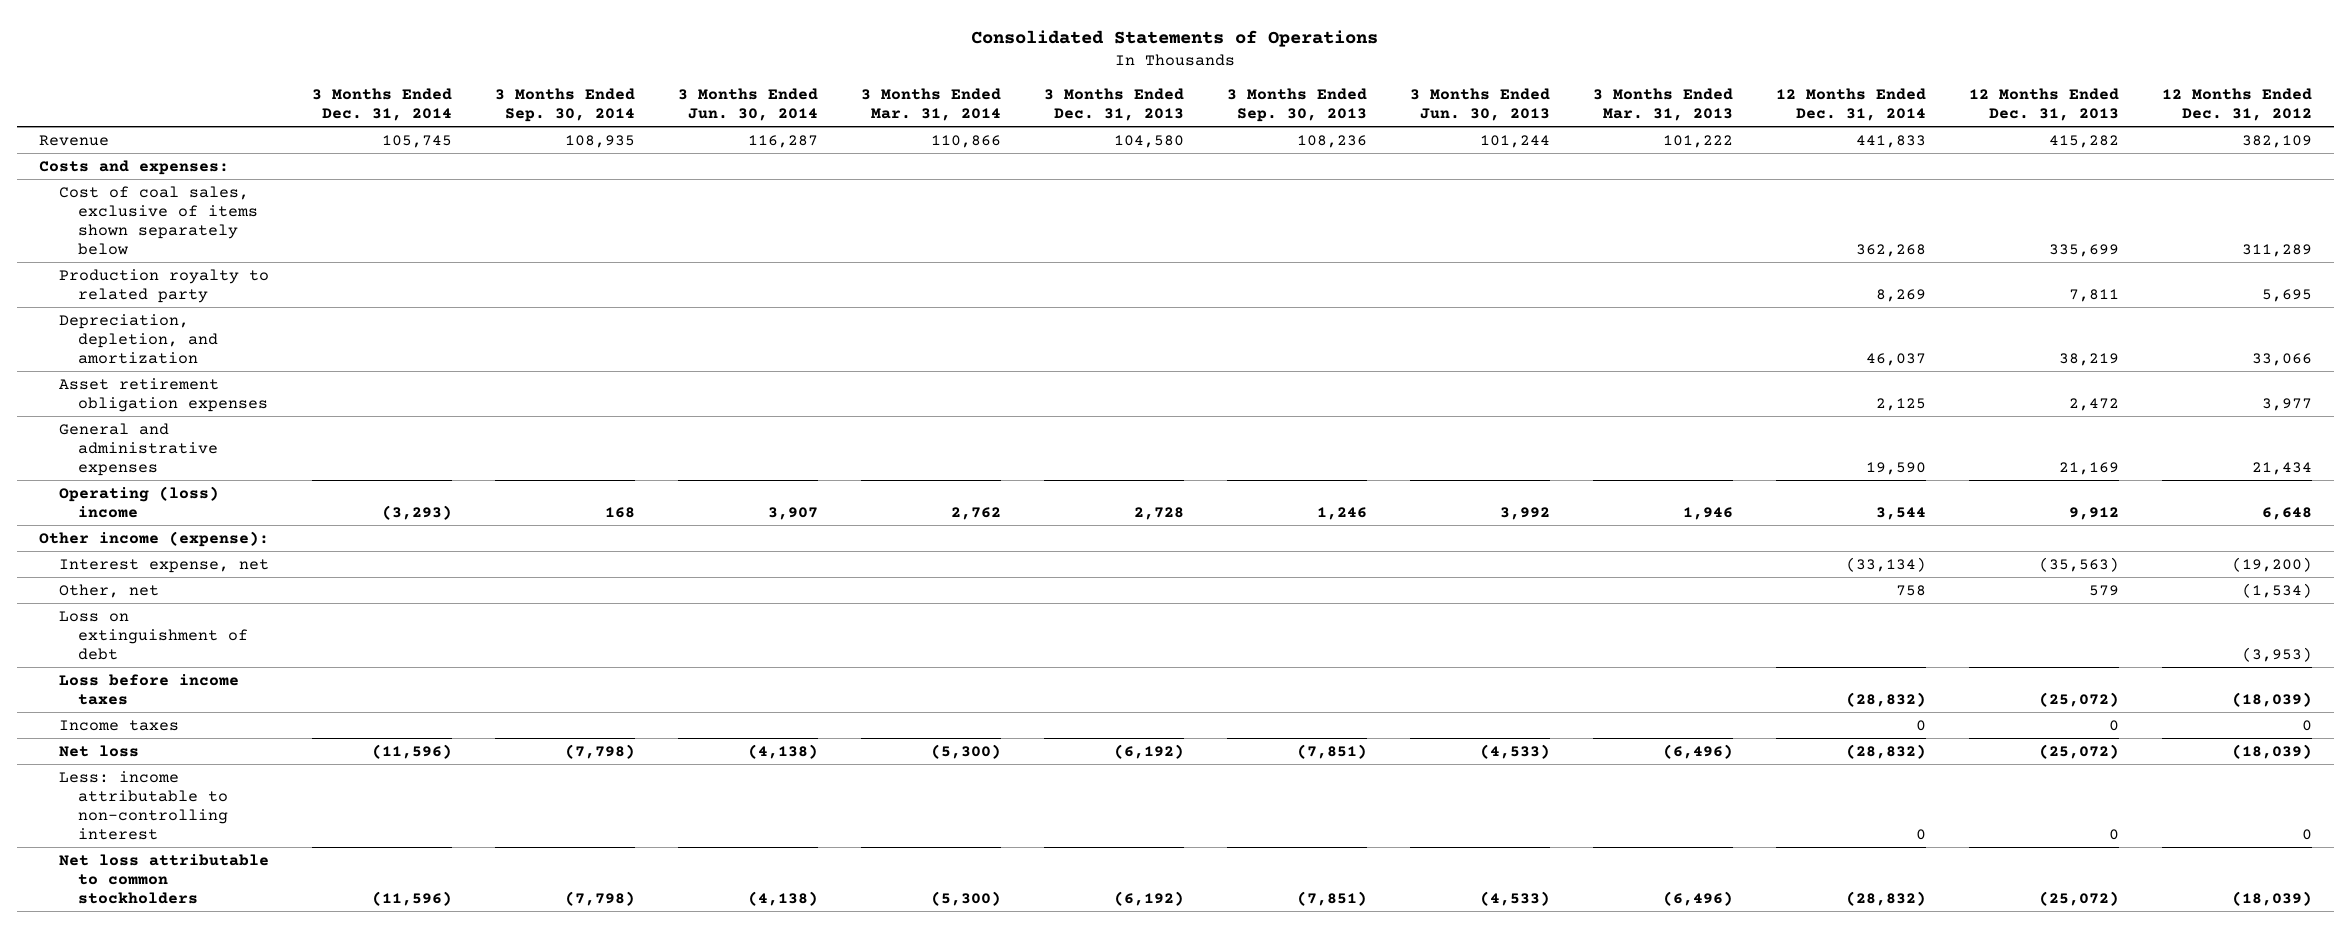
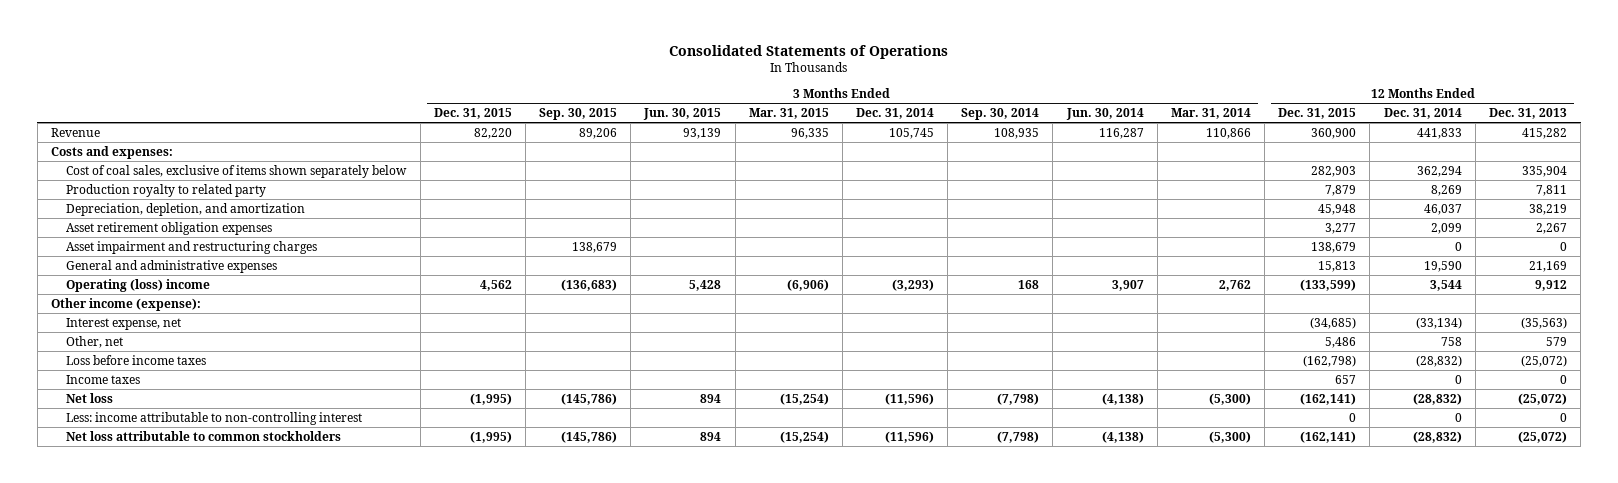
[1043,88,1184,122] 3 Months Ended Dec. 31, 2013 -> none
[1226,88,1367,123] 3 Months Ended Sep. 30, 2013 -> none
[1409,88,1550,122] 3 Months Ended Jun. 30, 2013 -> none
[1592,88,1733,122] 3 Months Ended Mar. 31, 2013 -> none
[2162,88,2313,122] 12 Months Ended Dec. 31, 2012 -> none
none -> [433,108,512,120] Dec. 31, 2015
none -> [539,108,618,121] Sep. 30, 2015
none -> [643,108,722,121] Jun. 30, 2015
none -> [748,108,829,120] Mar. 31, 2015
none -> [1278,108,1357,120] Dec. 31, 2015
[1855,243,1926,257] 362,268 -> [1416,165,1462,177] 362,294
[2048,243,2119,257] 335,699 -> [1521,165,1567,177] 335,904
[1875,397,1926,411] 2,125 -> [1430,222,1462,234] 2,099
[2068,397,2119,411] 2,472 -> [1535,222,1567,234] 2,267
none -> [66,240,318,254] Asset impairment and restructuring charges
[58,610,249,660] Loss on extinguishment of debt -> none

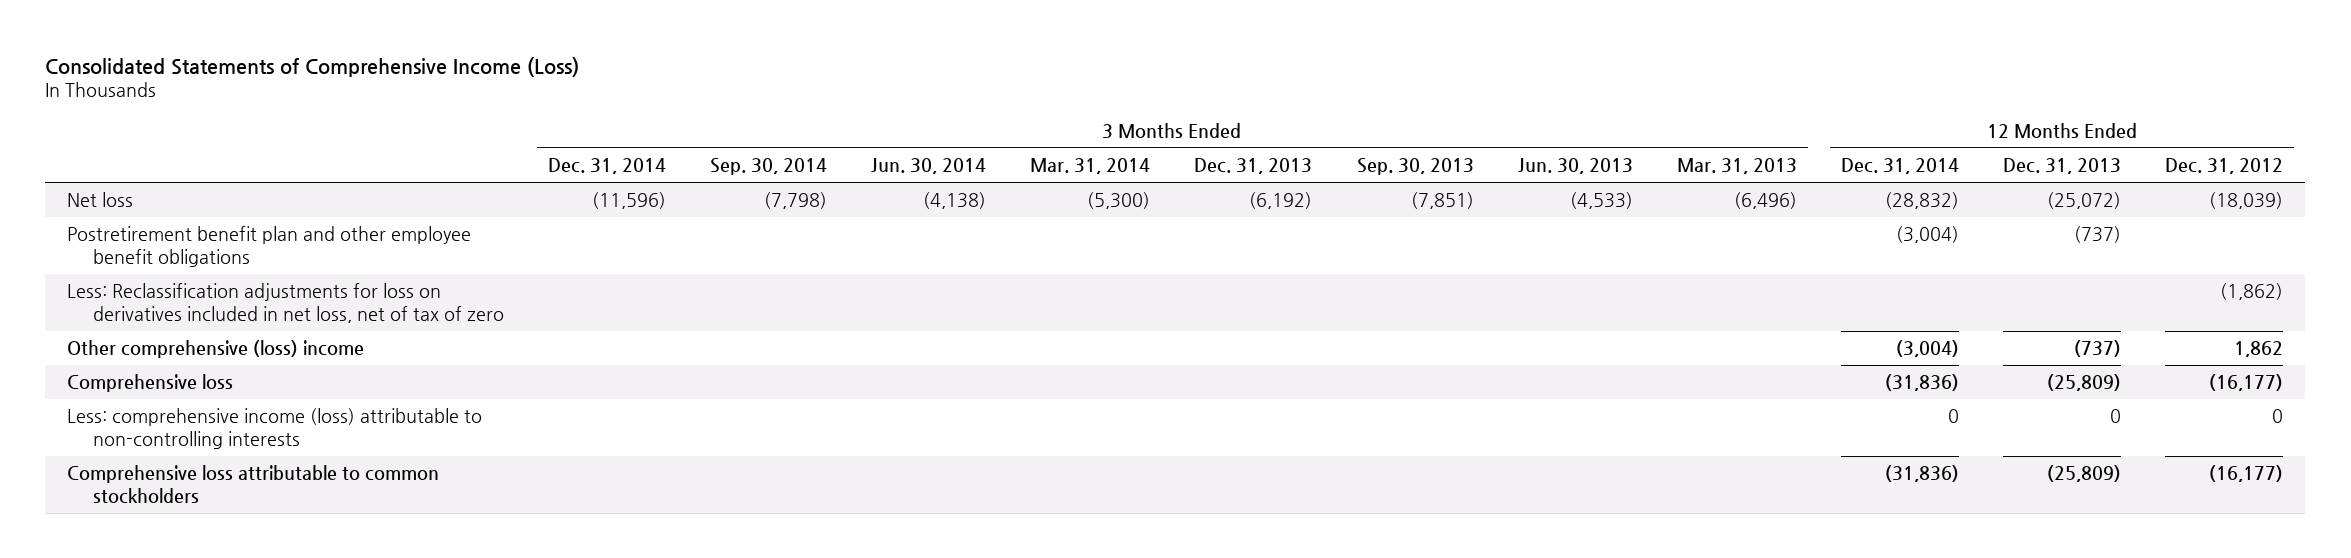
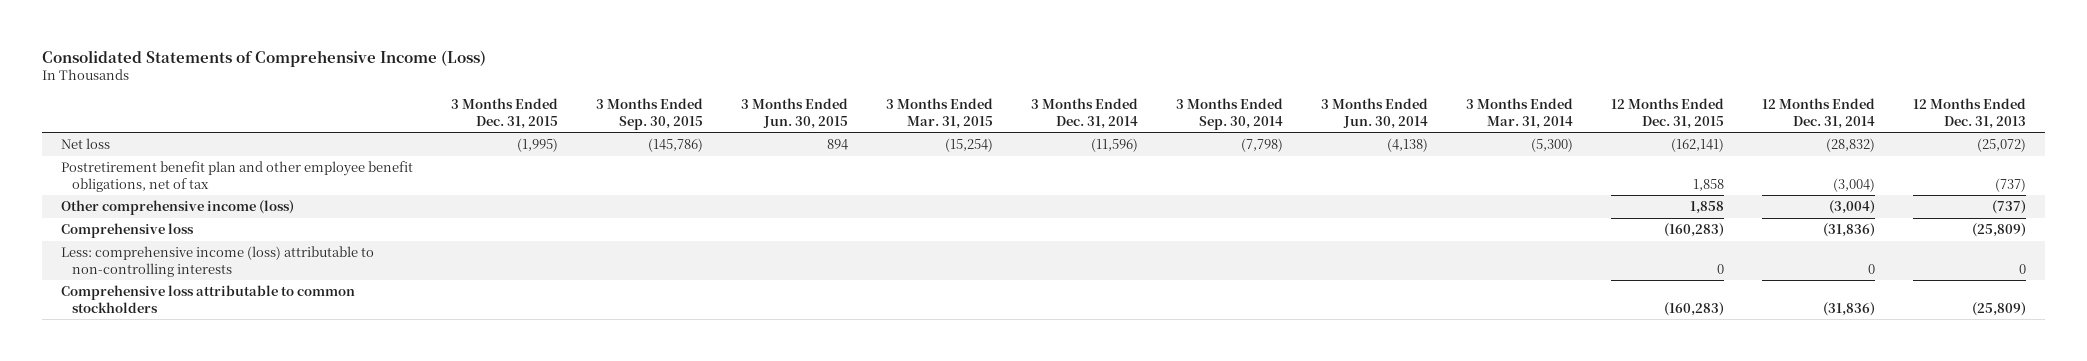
[1194,158,1313,175] Dec. 31, 2013 -> none
[1356,158,1474,176] Sep. 30, 2013 -> none
[1517,158,1633,175] Jun. 30, 2013 -> none
[1676,158,1797,175] Mar. 31, 2013 -> none
[2165,158,2284,175] Dec. 31, 2012 -> none
none -> [451,98,559,129] 3 Months Ended Dec. 31, 2015
none -> [596,98,704,130] 3 Months Ended Sep. 30, 2015
none -> [741,98,849,129] 3 Months Ended Jun. 30, 2015
none -> [886,98,994,129] 3 Months Ended Mar. 31, 2015
none -> [1610,98,1724,129] 12 Months Ended Dec. 31, 2015
[67,283,504,323] Less: Reclassification adjustments for loss on derivatives included in net loss, net of tax of zero -> none
[67,226,472,267] Postretirement benefit plan and other employee benefit obligations -> [61,161,414,192] Postretirement benefit plan and other employee benefit obligations, net of tax
[67,340,365,359] Other comprehensive (loss) income -> [61,200,295,216] Other comprehensive income (loss)

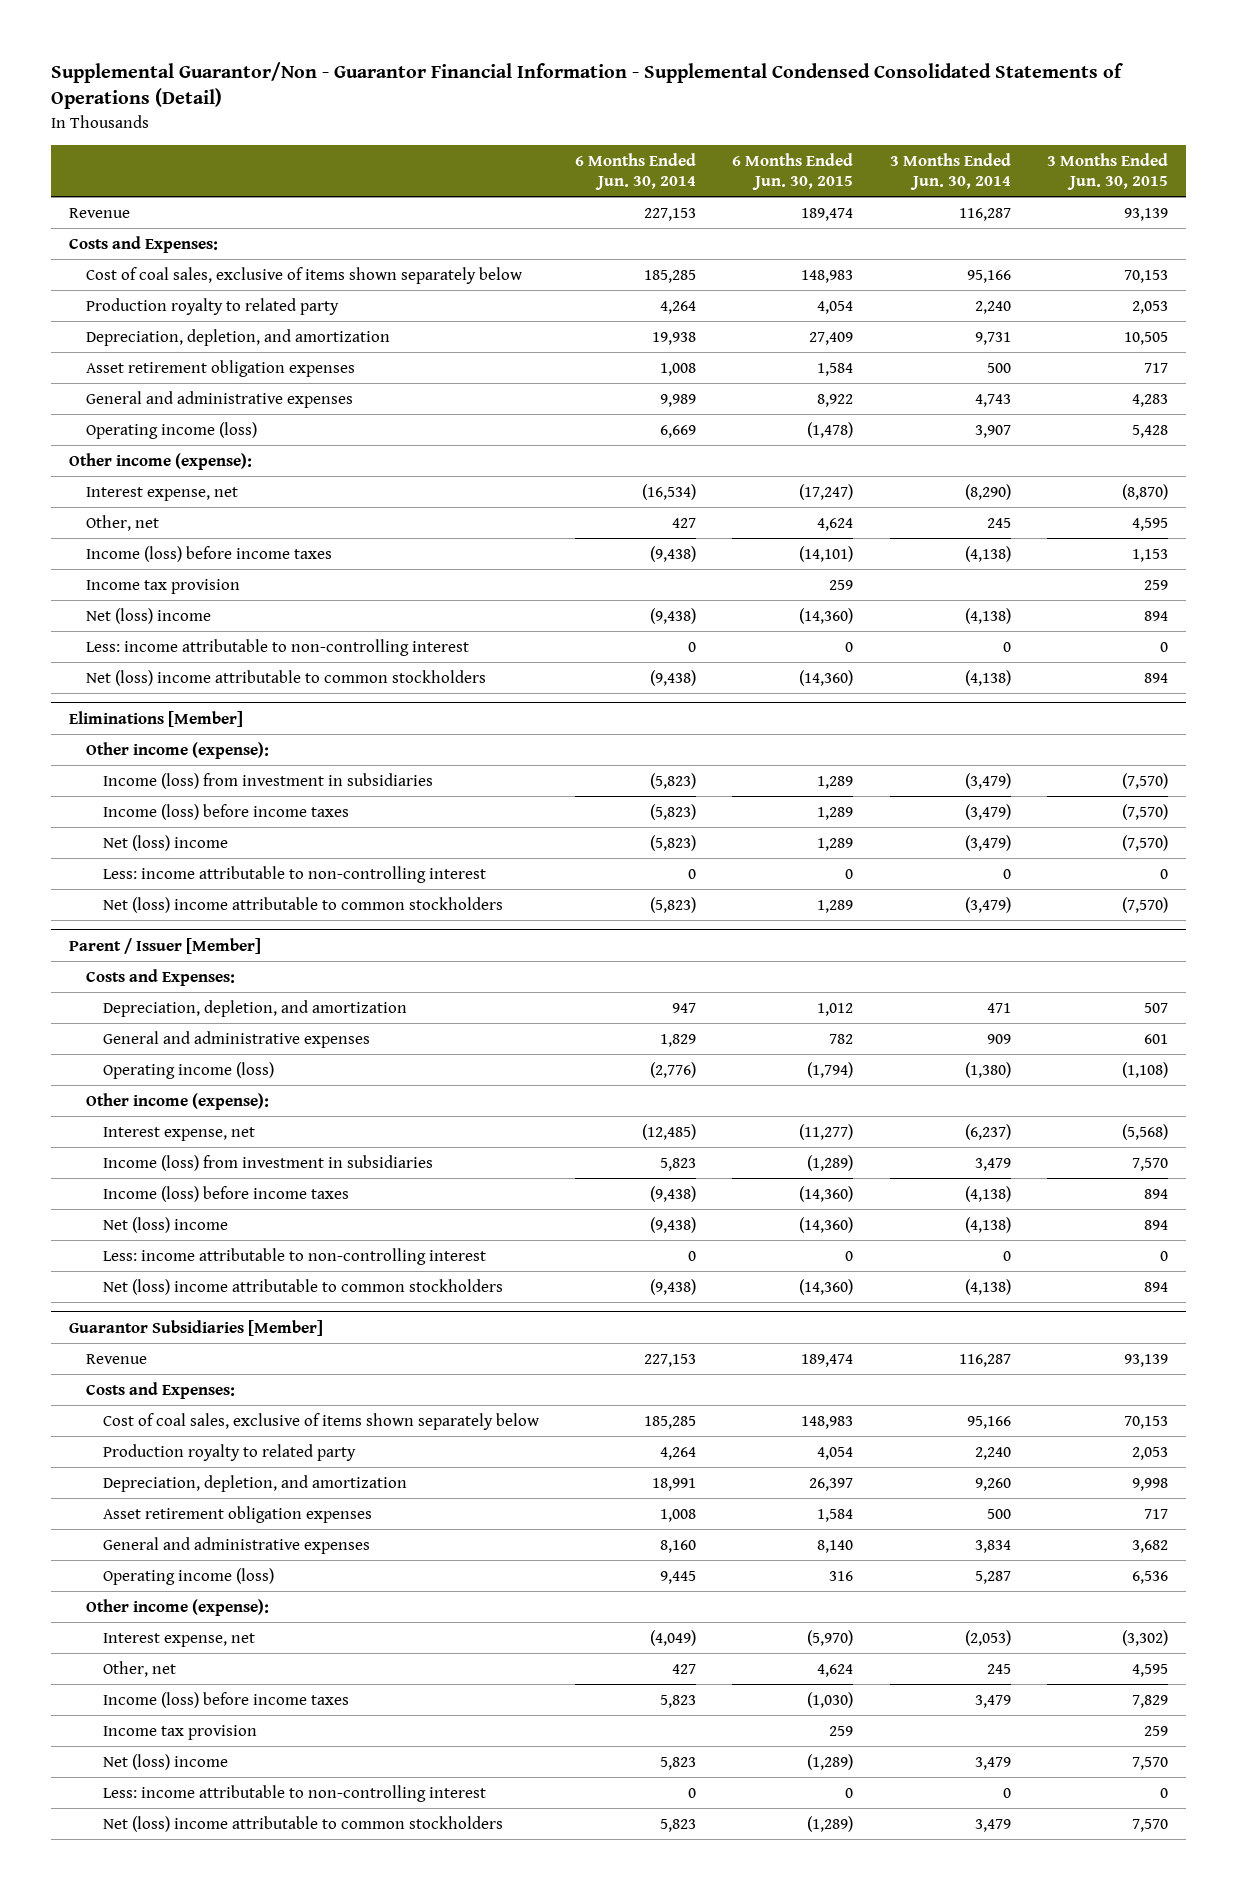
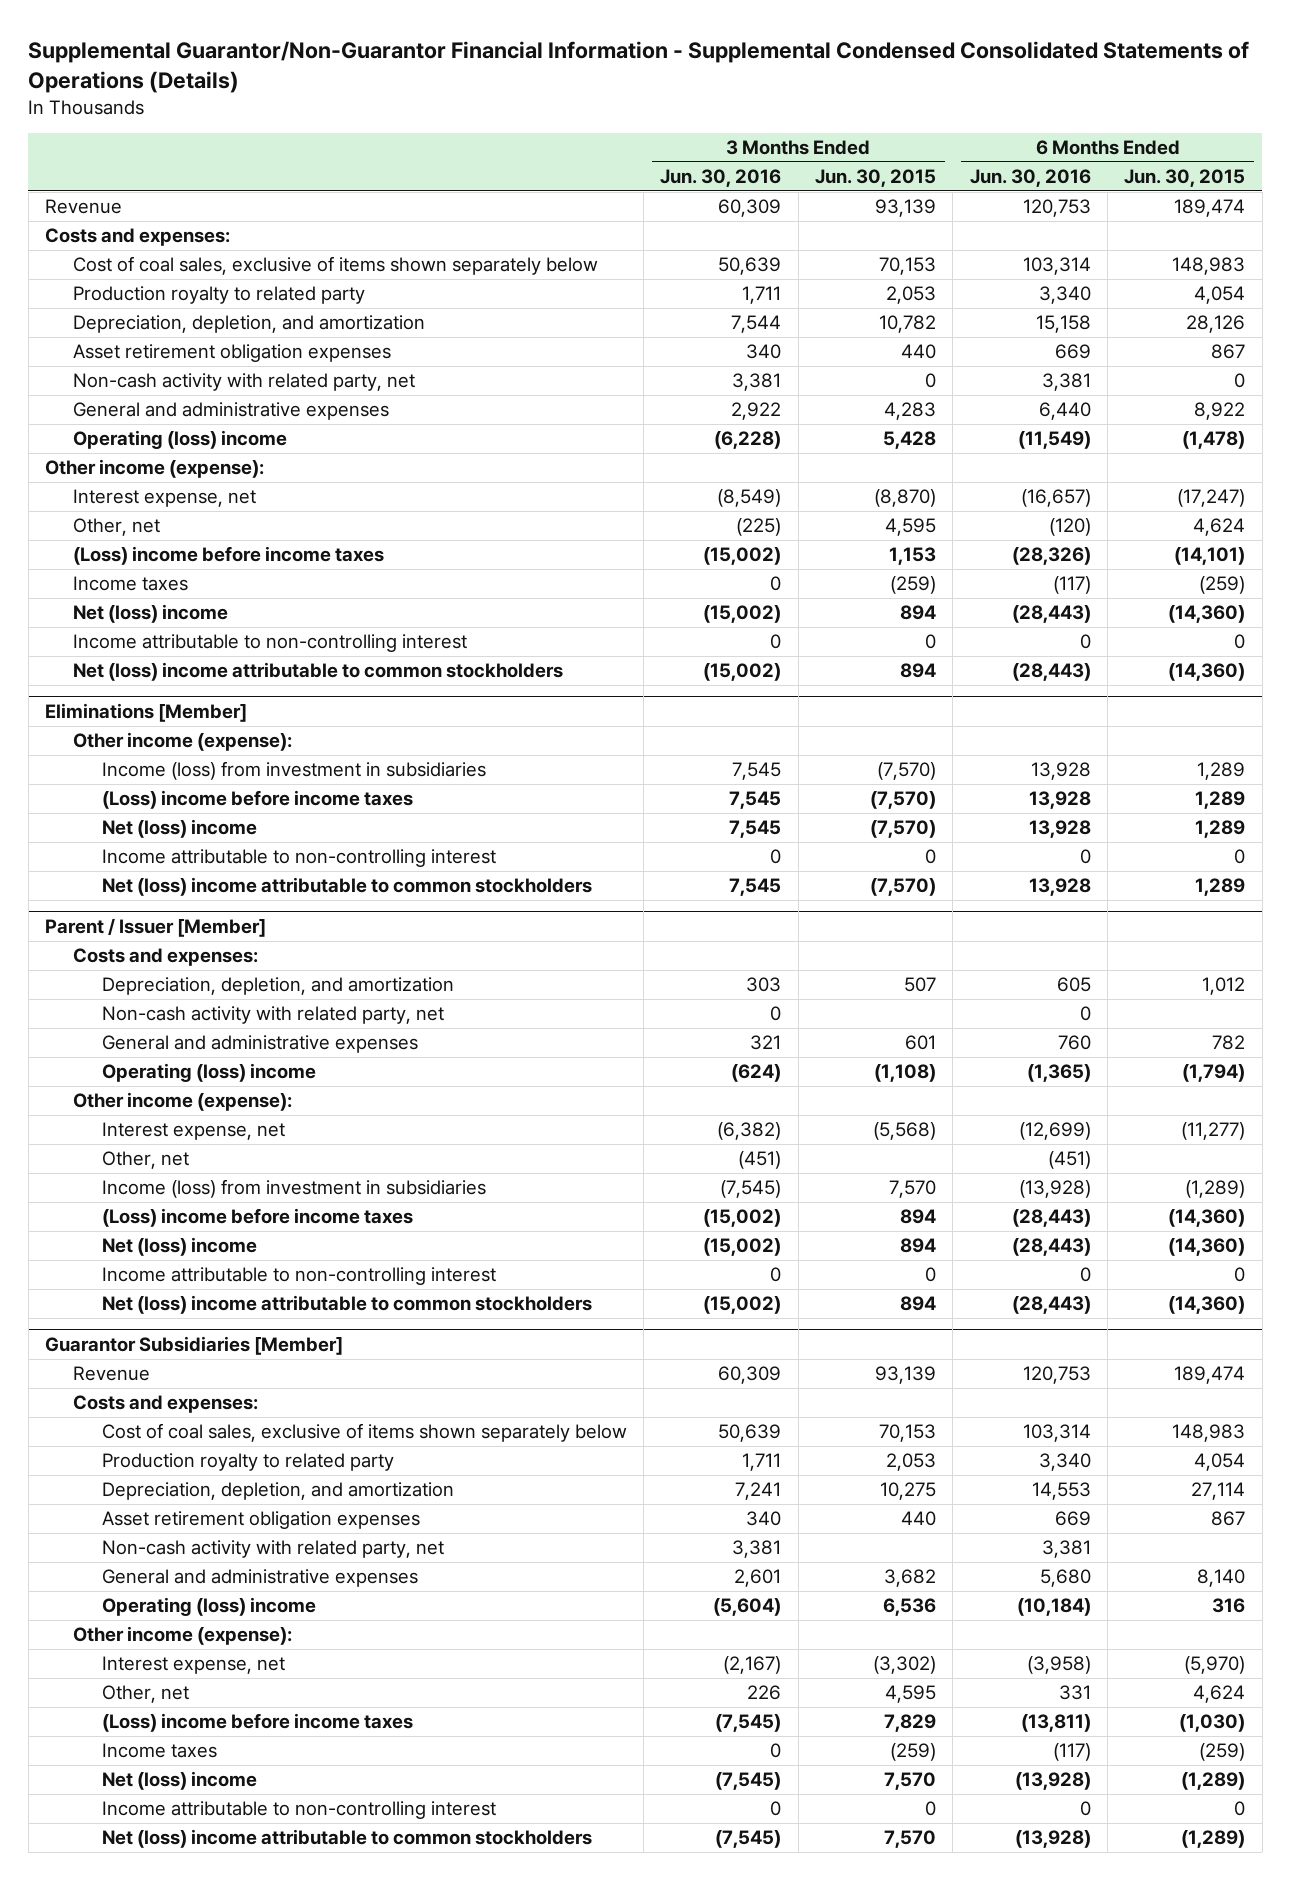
[51,61,1124,110] Supplemental Guarantor/Non - Guarantor Financial Information - Supplemental Condensed Consolidated Statements of Operations (Detail) -> [28,40,1250,93] Supplemental Guarantor/Non-Guarantor Financial Information - Supplemental Condensed Consolidated Statements of Operations (Details)
[575,152,697,190] 6 Months Ended Jun. 30, 2014 -> none
[889,152,1011,190] 3 Months Ended Jun. 30, 2014 -> none
none -> [660,169,782,188] Jun. 30, 2016
none -> [969,169,1091,188] Jun. 30, 2016
[69,236,219,254] Costs and Expenses: -> [44,228,230,247] Costs and expenses:
[809,332,854,346] 27,409 -> [1186,315,1246,334] 28,126
[1123,332,1168,346] 10,505 -> [879,315,937,334] 10,782
[817,363,854,377] 1,584 -> [1211,344,1246,360] 867
[1143,363,1168,374] 717 -> [901,344,937,360] 440
none -> [73,373,416,392] Non-cash activity with related party, net
[86,422,258,440] Operating income (loss) -> [73,430,288,450] Operating (loss) income
[86,546,333,563] Income (loss) before income taxes -> [73,546,385,566] (Loss) income before income taxes
[86,579,241,595] Income tax provision -> [73,576,189,592] Income taxes
[829,580,854,591] 259 -> [1199,576,1246,595] (259)
[1143,580,1168,591] 259 -> [890,576,937,595] (259)
[86,639,470,657] Less: income attributable to non-controlling interest -> [73,634,468,653] Income attributable to non-controlling interest
[102,804,349,821] Income (loss) before income taxes -> [101,790,413,810] (Loss) income before income taxes
[102,866,486,884] Less: income attributable to non-controlling interest -> [101,849,496,868] Income attributable to non-controlling interest
[86,969,236,987] Costs and Expenses: -> [73,948,259,967] Costs and expenses:
none -> [101,1006,444,1025] Non-cash activity with related party, net
[102,1062,274,1080] Operating income (loss) -> [101,1063,316,1083] Operating (loss) income
none -> [101,1151,189,1170] Other, net
[102,1186,349,1203] Income (loss) before income taxes -> [101,1208,413,1228] (Loss) income before income taxes
[102,1248,486,1266] Less: income attributable to non-controlling interest -> [101,1267,496,1286] Income attributable to non-controlling interest
[86,1382,236,1400] Costs and Expenses: -> [73,1395,259,1414] Costs and expenses:
[809,1478,854,1492] 26,397 -> [1191,1482,1246,1501] 27,114
[1131,1478,1168,1492] 9,998 -> [880,1482,937,1501] 10,275
[817,1509,854,1523] 1,584 -> [1211,1511,1246,1527] 867
[1143,1509,1168,1520] 717 -> [901,1511,937,1527] 440
none -> [101,1540,444,1559] Non-cash activity with related party, net
[102,1568,274,1586] Operating income (loss) -> [101,1597,316,1617] Operating (loss) income
[102,1692,349,1709] Income (loss) before income taxes -> [101,1713,413,1733] (Loss) income before income taxes
[102,1725,257,1741] Income tax provision -> [101,1743,217,1759] Income taxes
[829,1726,854,1737] 259 -> [1199,1743,1246,1762] (259)
[1143,1726,1168,1737] 259 -> [890,1743,937,1762] (259)
[102,1785,486,1803] Less: income attributable to non-controlling interest -> [101,1801,496,1820] Income attributable to non-controlling interest

